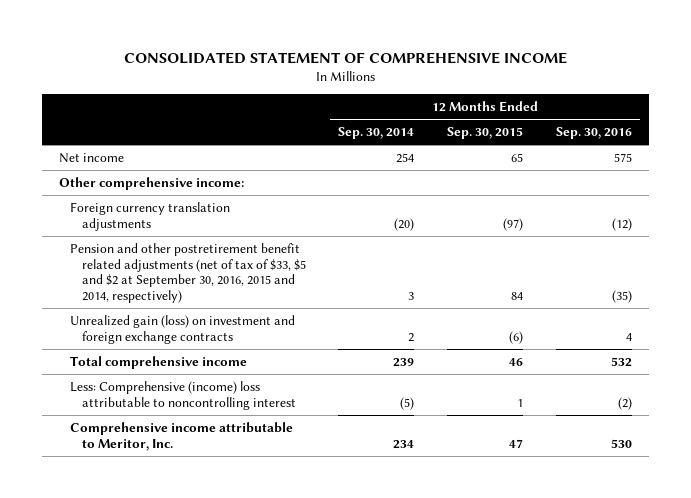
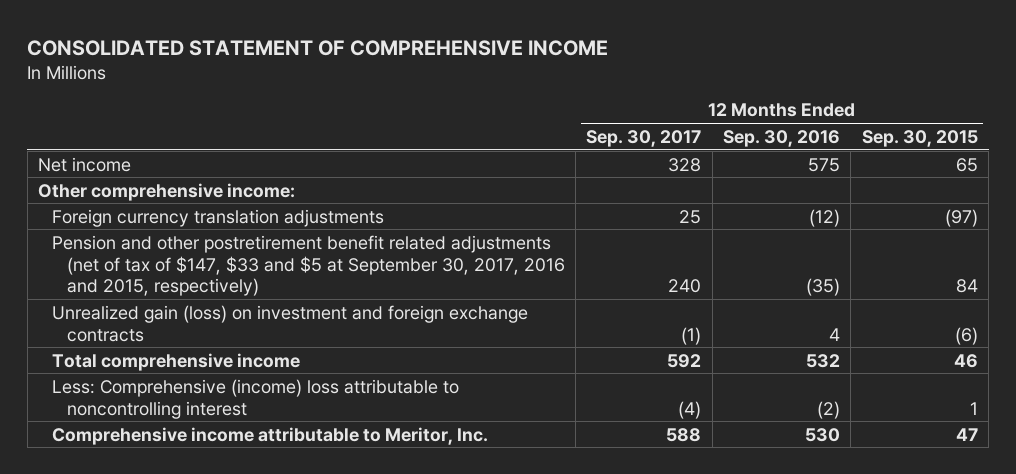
[338,127,415,140] Sep. 30, 2014 -> none
none -> [586,129,702,147] Sep. 30, 2017
[70,242,306,304] Pension and other postretirement benefit related adjustments (net of tax of $33, $5 and $2 at September 30, 2016, 2015 and 2014, respectively) -> [52,234,565,297] Pension and other postretirement benefit related adjustments (net of tax of $147, $33 and $5 at September 30, 2017, 2016 and 2015, respectively)

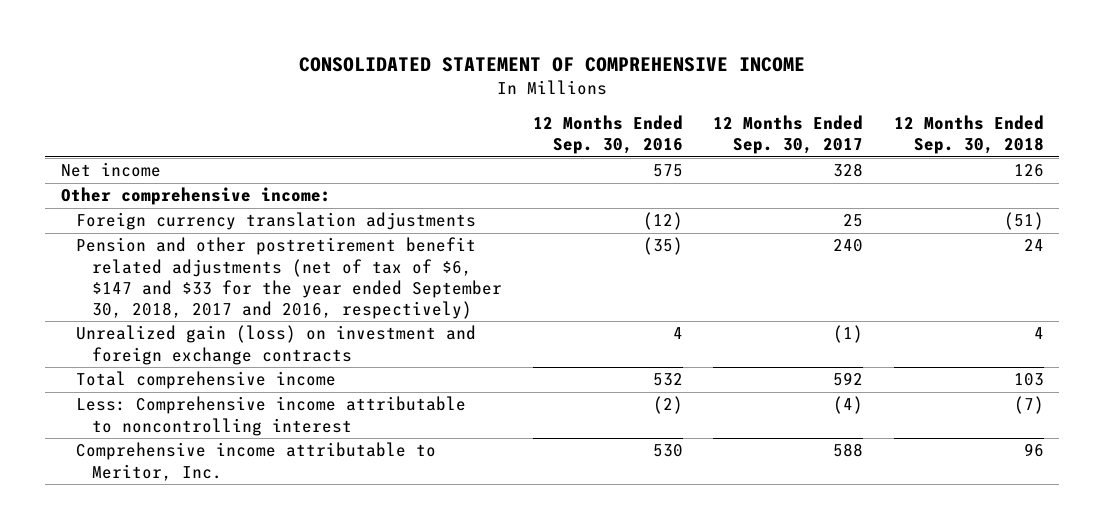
[861,129,978,147] Sep. 30, 2015 -> none
none -> [894,115,1045,155] 12 Months Ended Sep. 30, 2018
[52,234,565,297] Pension and other postretirement benefit related adjustments (net of tax of $147, $33 and $5 at September 30, 2017, 2016 and 2015, respectively) -> [76,237,503,319] Pension and other postretirement benefit related adjustments (net of tax of $6, $147 and $33 for the year ended September 30, 2018, 2017 and 2016, respectively)
[52,378,460,419] Less: Comprehensive (income) loss attributable to noncontrolling interest -> [76,396,467,436] Less: Comprehensive income attributable to noncontrolling interest

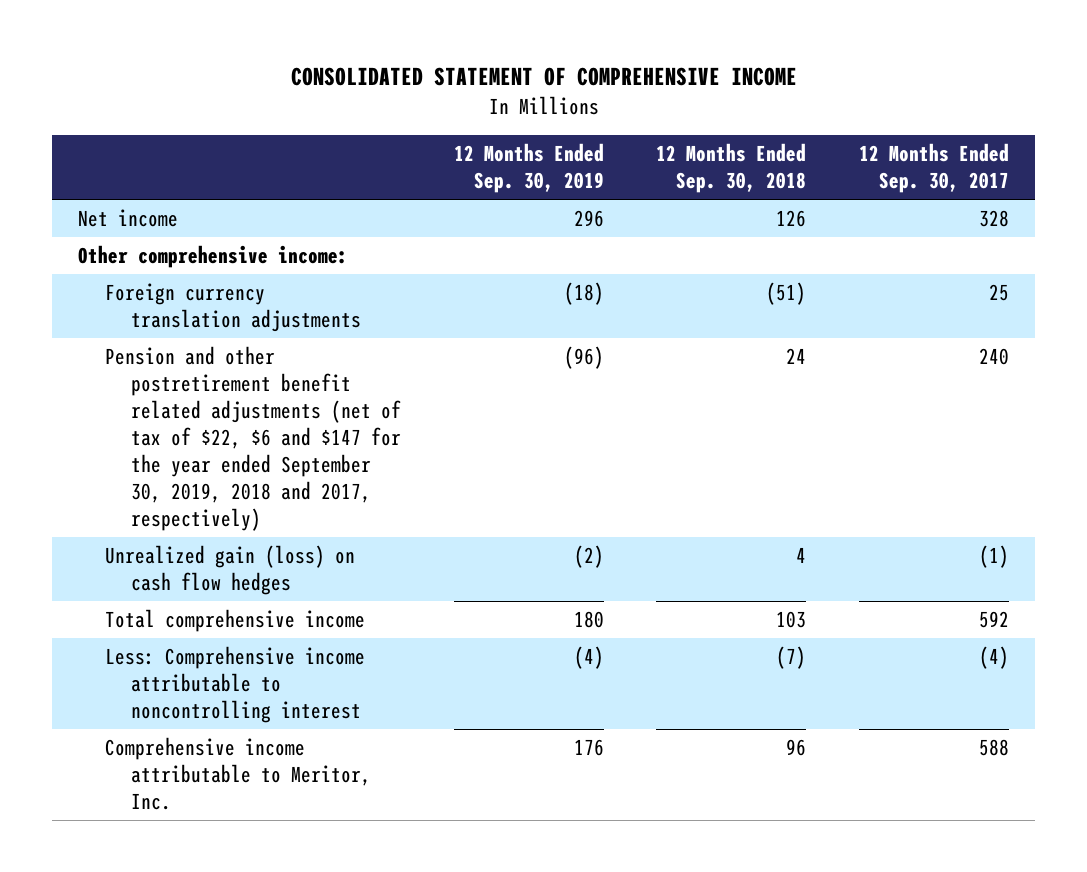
[532,115,683,155] 12 Months Ended Sep. 30, 2016 -> none
none -> [453,143,604,194] 12 Months Ended Sep. 30, 2019
[76,325,477,365] Unrealized gain (loss) on investment and foreign exchange contracts -> none
[76,237,503,319] Pension and other postretirement benefit related adjustments (net of tax of $6, $147 and $33 for the year ended September 30, 2018, 2017 and 2016, respectively) -> [104,345,401,531] Pension and other postretirement benefit related adjustments (net of tax of $22, $6 and $147 for the year ended September 30, 2019, 2018 and 2017, respectively)
none -> [104,544,355,595] Unrealized gain (loss) on cash flow hedges

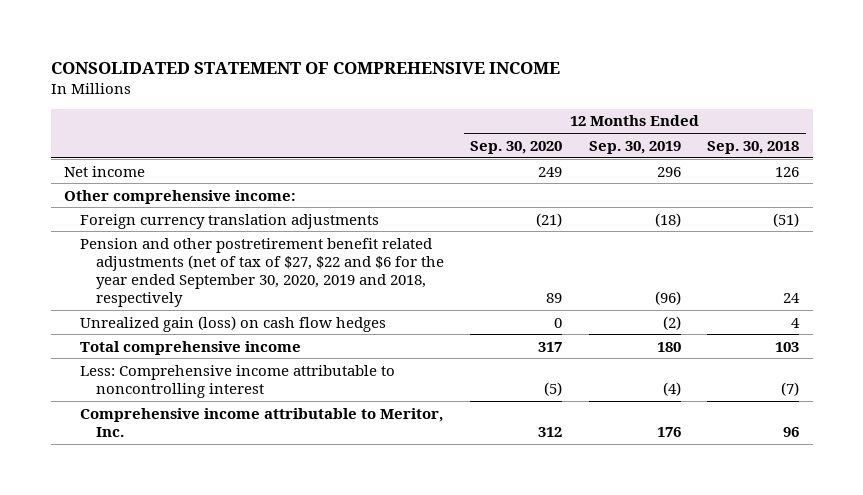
[859,143,1010,194] 12 Months Ended Sep. 30, 2017 -> none
none -> [470,140,563,154] Sep. 30, 2020
[104,345,401,531] Pension and other postretirement benefit related adjustments (net of tax of $22, $6 and $147 for the year ended September 30, 2019, 2018 and 2017, respectively) -> [79,237,444,308] Pension and other postretirement benefit related adjustments (net of tax of $27, $22 and $6 for the year ended September 30, 2020, 2019 and 2018, respectively

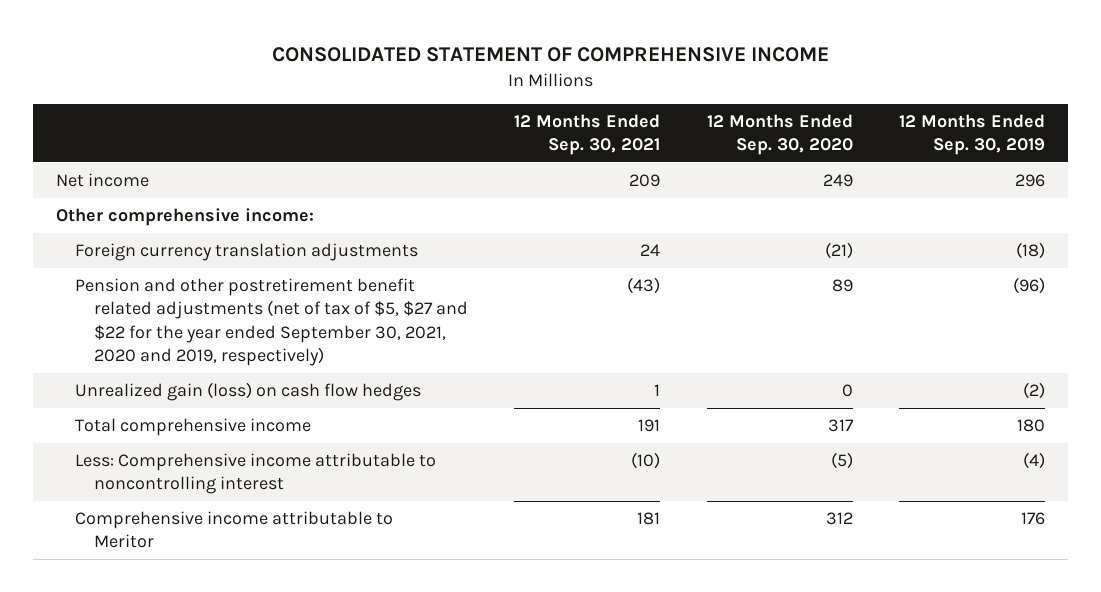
[707,140,800,154] Sep. 30, 2018 -> none
none -> [514,114,661,156] 12 Months Ended Sep. 30, 2021
[79,237,444,308] Pension and other postretirement benefit related adjustments (net of tax of $27, $22 and $6 for the year ended September 30, 2020, 2019 and 2018, respectively -> [75,278,468,366] Pension and other postretirement benefit related adjustments (net of tax of $5, $27 and $22 for the year ended September 30, 2021, 2020 and 2019, respectively)
[79,407,443,437] Comprehensive income attributable to Meritor, Inc. -> [75,511,394,549] Comprehensive income attributable to Meritor

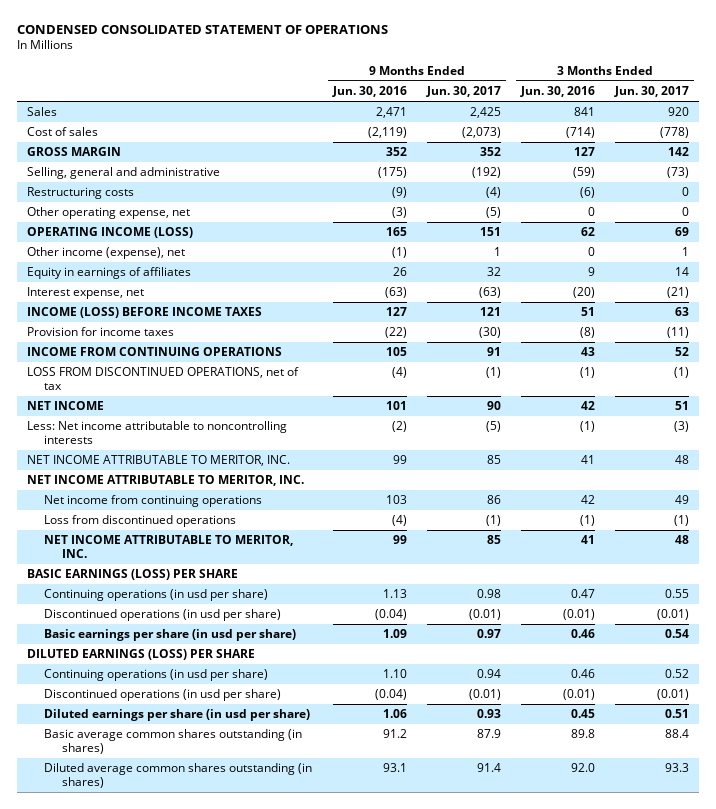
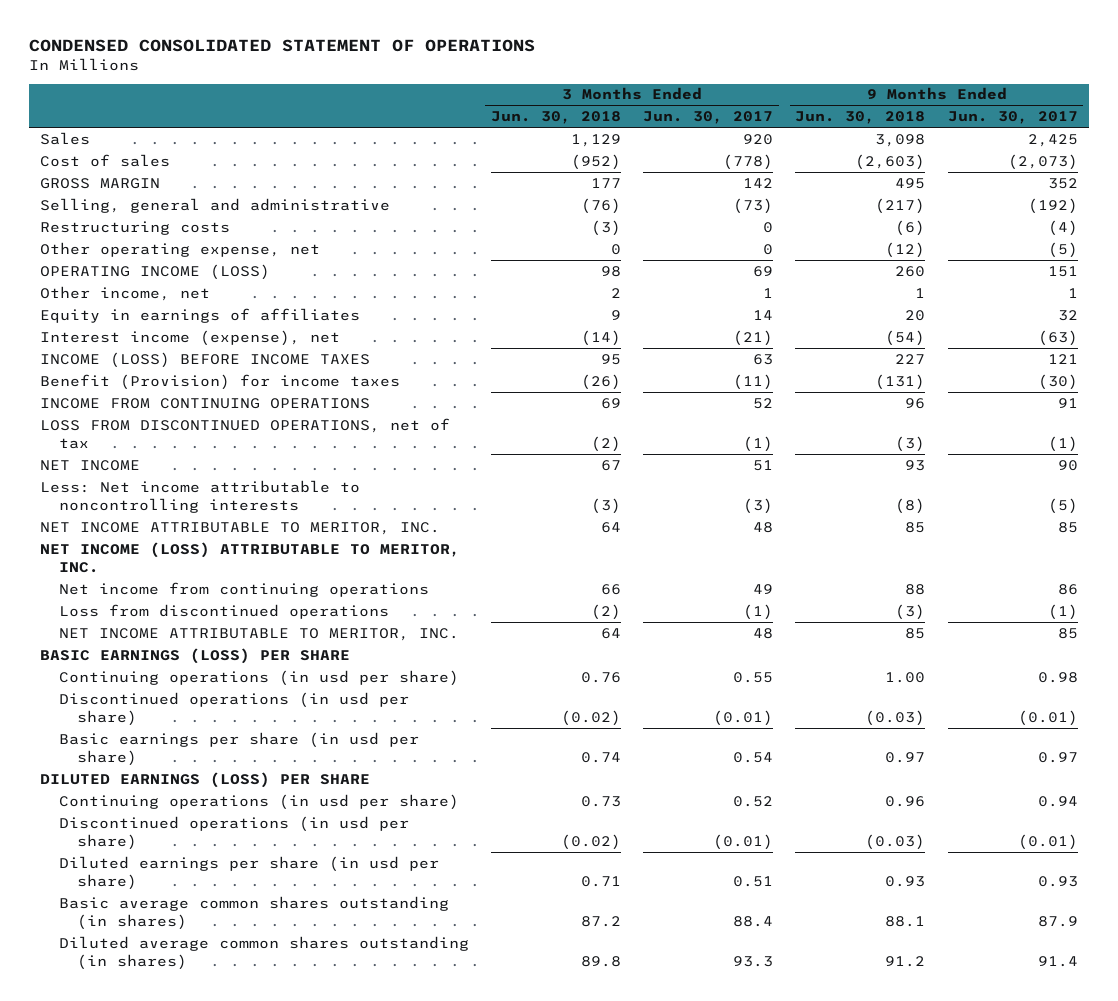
[331,86,407,98] Jun. 30, 2016 -> none
[519,86,595,98] Jun. 30, 2016 -> none
none -> [490,111,621,125] Jun. 30, 2018
none -> [795,111,926,125] Jun. 30, 2018
[26,247,185,260] Other income (expense), net -> [40,285,211,301] Other income, net
[26,287,144,300] Interest expense, net -> [40,329,341,346] Interest income (expense), net
[26,327,174,337] Provision for income taxes -> [40,373,401,390] Benefit (Provision) for income taxes
[26,475,304,487] NET INCOME ATTRIBUTABLE TO MERITOR, INC. -> [40,541,461,574] NET INCOME (LOSS) ATTRIBUTABLE TO MERITOR, INC.

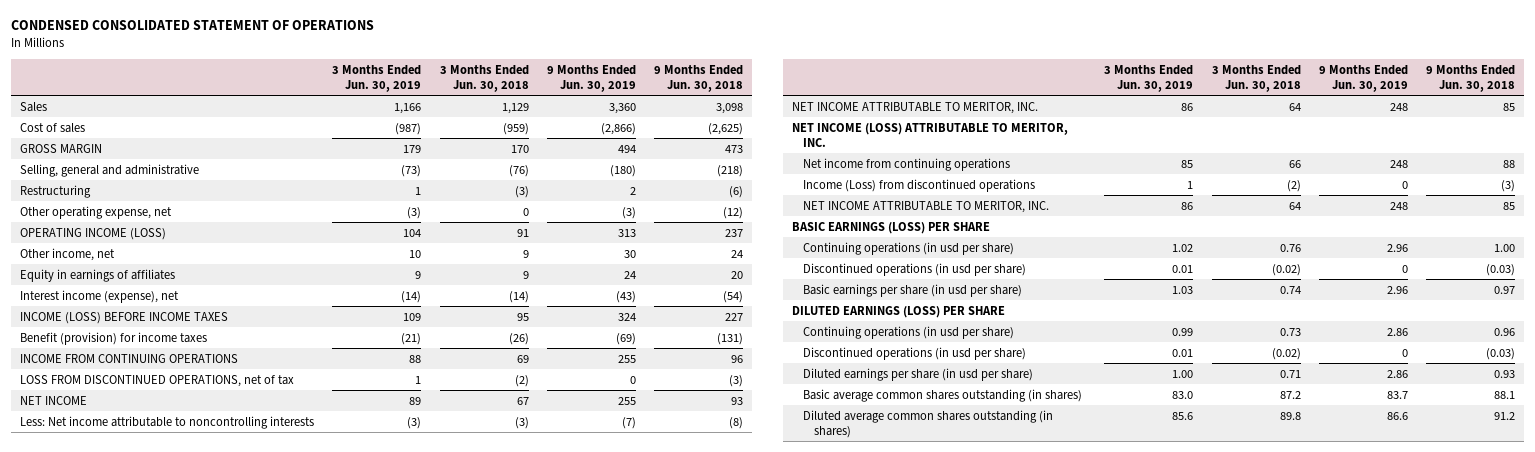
[643,111,774,125] Jun. 30, 2017 -> none
[947,111,1078,125] Jun. 30, 2017 -> none
none -> [332,64,422,92] 3 Months Ended Jun. 30, 2019
none -> [546,64,636,92] 9 Months Ended Jun. 30, 2019
[570,153,621,170] (952) -> [502,122,529,135] (959)
[855,153,926,170] (2,603) -> [708,122,744,135] (2,625)
[590,177,621,188] 177 -> [510,144,529,153] 170
[895,177,926,189] 495 -> [725,144,744,153] 473
[875,197,926,214] (217) -> [717,164,744,177] (218)
[40,220,231,235] Restructuring costs -> [20,184,92,198] Restructuring
[600,265,621,277] 98 -> [516,228,529,237] 91
[895,265,926,277] 260 -> [725,228,744,237] 237
[610,287,621,298] 2 -> [522,249,529,258] 9
[915,287,926,298] 1 -> [731,249,744,258] 24
[40,373,401,390] Benefit (Provision) for income taxes -> [20,331,208,345] Benefit (provision) for income taxes
[58,603,389,619] Loss from discontinued operations -> [803,178,1036,192] Income (Loss) from discontinued operations

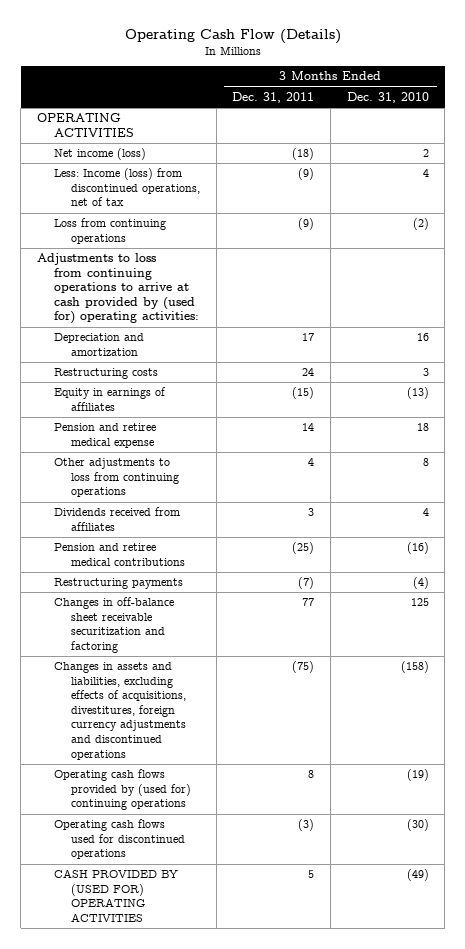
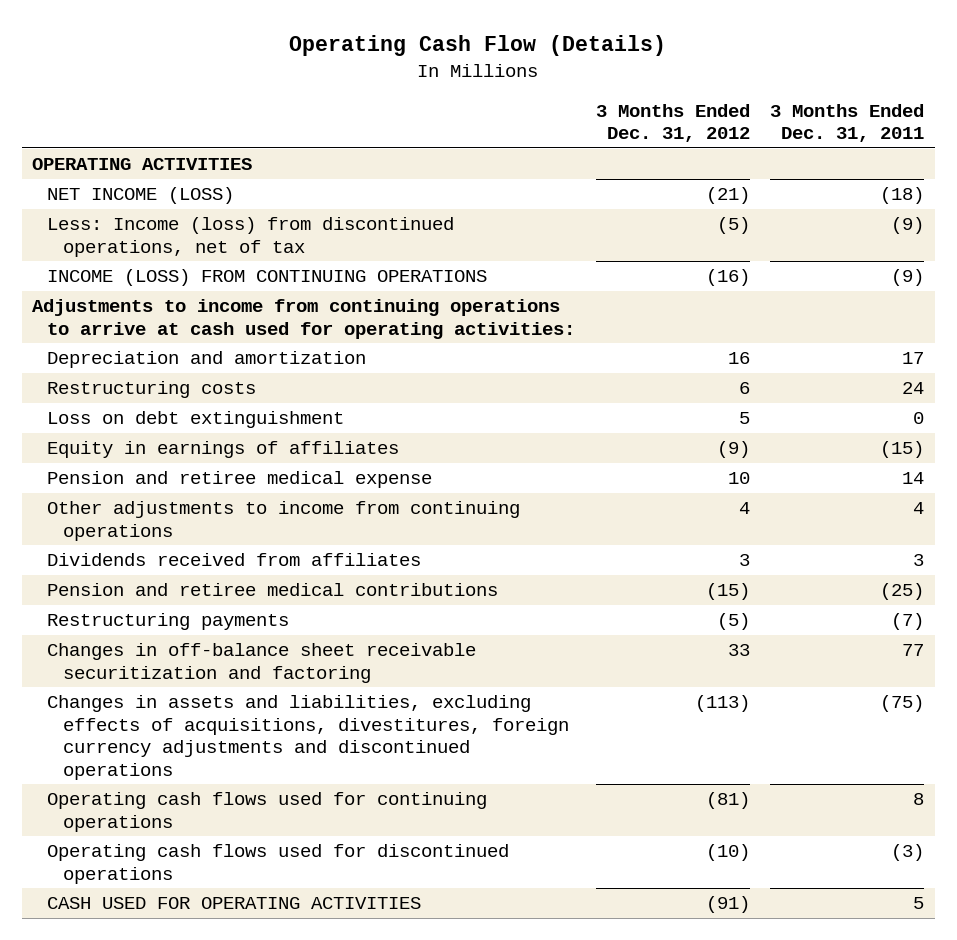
[346,91,429,103] Dec. 31, 2010 -> none
none -> [595,103,750,143] 3 Months Ended Dec. 31, 2012
[54,148,147,161] Net income (loss) -> [47,187,235,205] NET INCOME (LOSS)
[54,218,167,244] Loss from continuing operations -> [47,269,488,287] INCOME (LOSS) FROM CONTINUING OPERATIONS
[36,253,200,325] Adjustments to loss from continuing operations to arrive at cash provided by (used for) operating activities: -> [32,299,576,339] Adjustments to income from continuing operations to arrive at cash used for operating activities:
none -> [47,411,345,429] Loss on debt extinguishment
[54,458,180,498] Other adjustments to loss from continuing operations -> [47,501,521,541] Other adjustments to income from continuing operations
[54,769,192,811] Operating cash flows provided by (used for) continuing operations -> [47,792,488,832] Operating cash flows used for continuing operations
[54,869,179,922] CASH PROVIDED BY (USED FOR) OPERATING ACTIVITIES -> [47,897,422,910] CASH USED FOR OPERATING ACTIVITIES

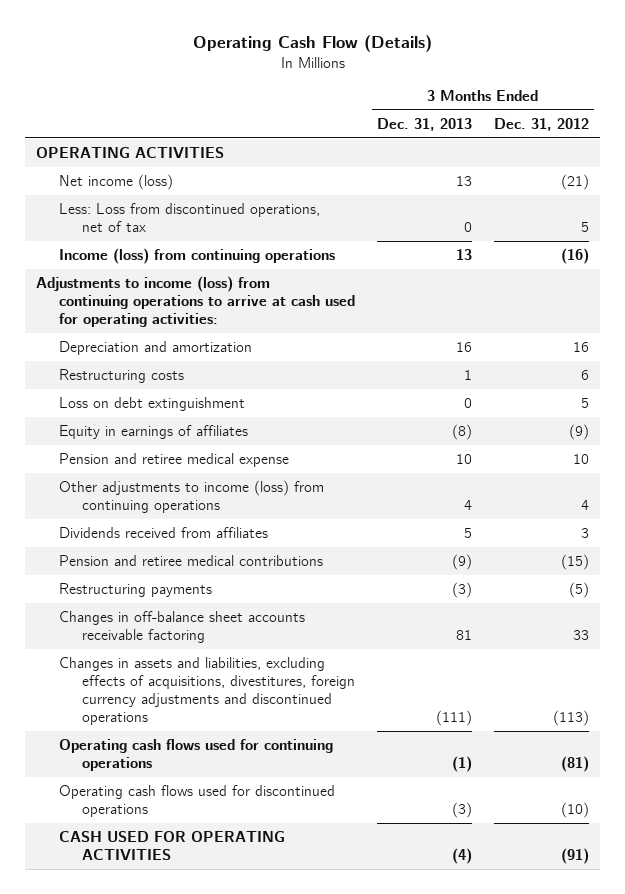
[770,103,925,143] 3 Months Ended Dec. 31, 2011 -> none
none -> [377,117,473,131] Dec. 31, 2013
[47,187,235,205] NET INCOME (LOSS) -> [59,173,174,190] Net income (loss)
[47,217,455,257] Less: Income (loss) from discontinued operations, net of tax -> [59,202,321,232] Less: Loss from discontinued operations, net of tax
[716,217,750,235] (5) -> [580,221,589,232] 5
[47,269,488,287] INCOME (LOSS) FROM CONTINUING OPERATIONS -> [59,247,336,264] Income (loss) from continuing operations
[32,299,576,339] Adjustments to income from continuing operations to arrive at cash used for operating activities: -> [36,275,356,328] Adjustments to income (loss) from continuing operations to arrive at cash used for operating activities:
[47,501,521,541] Other adjustments to income from continuing operations -> [59,479,325,513] Other adjustments to income (loss) from continuing operations
[47,643,477,683] Changes in off-balance sheet receivable securitization and factoring -> [59,610,306,643] Changes in off-balance sheet accounts receivable factoring

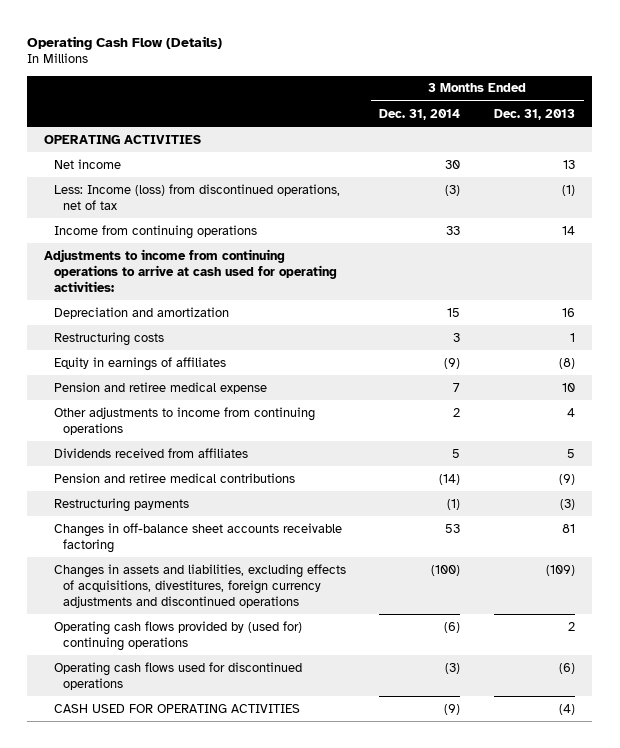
[493,117,589,131] Dec. 31, 2012 -> none
none -> [379,108,461,120] Dec. 31, 2014
[59,173,174,190] Net income (loss) -> [53,158,121,169] Net income
[59,202,321,232] Less: Loss from discontinued operations, net of tax -> [53,183,340,210] Less: Income (loss) from discontinued operations, net of tax
[464,221,473,232] 0 -> [562,184,576,196] (1)
[59,247,336,264] Income (loss) from continuing operations -> [53,224,257,239] Income from continuing operations
[456,248,473,260] 13 -> [562,225,576,235] 14
[36,275,356,328] Adjustments to income (loss) from continuing operations to arrive at cash used for operating activities: -> [44,248,337,292] Adjustments to income from continuing operations to arrive at cash used for operating activities:
[59,396,246,411] Loss on debt extinguishment -> none
[59,479,325,513] Other adjustments to income (loss) from continuing operations -> [53,406,315,435] Other adjustments to income from continuing operations
[436,710,473,727] (111) -> [546,564,576,576] (109)
[59,738,334,771] Operating cash flows used for continuing operations -> [53,620,302,651] Operating cash flows provided by (used for) continuing operations
[452,755,473,772] (1) -> [568,621,576,631] 2
[452,801,473,818] (3) -> [559,662,576,674] (6)

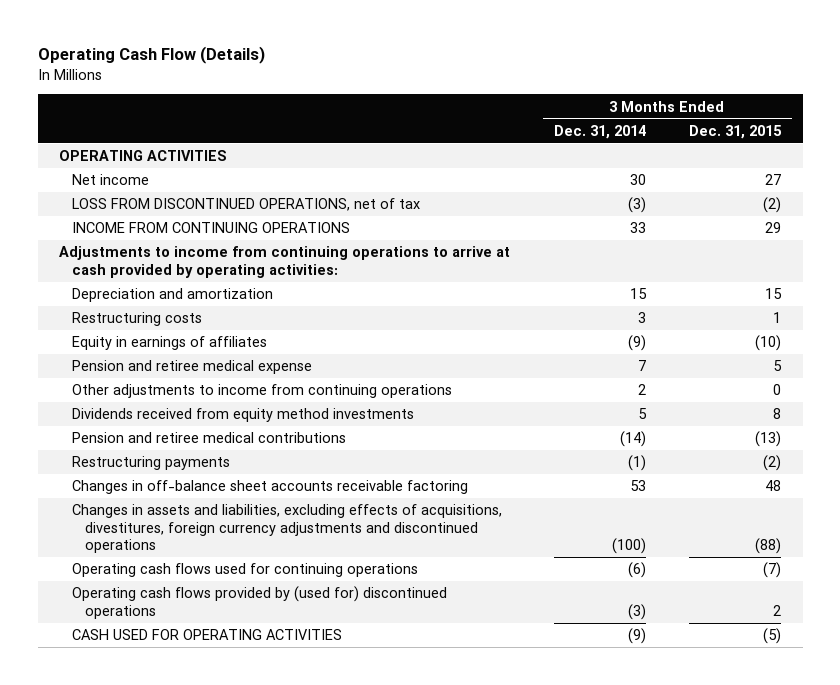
[494,108,576,120] Dec. 31, 2013 -> none
none -> [689,124,783,139] Dec. 31, 2015
[53,183,340,210] Less: Income (loss) from discontinued operations, net of tax -> [72,198,421,212] LOSS FROM DISCONTINUED OPERATIONS, net of tax
[53,224,257,239] Income from continuing operations -> [72,222,351,234] INCOME FROM CONTINUING OPERATIONS
[44,248,337,292] Adjustments to income from continuing operations to arrive at cash used for operating activities: -> [59,246,511,278] Adjustments to income from continuing operations to arrive at cash provided by operating activities:
[53,447,248,458] Dividends received from affiliates -> [72,408,415,423] Dividends received from equity method investments
[53,620,302,651] Operating cash flows provided by (used for) continuing operations -> [72,563,419,578] Operating cash flows used for continuing operations
[53,661,302,690] Operating cash flows used for discontinued operations -> [72,586,448,619] Operating cash flows provided by (used for) discontinued operations

